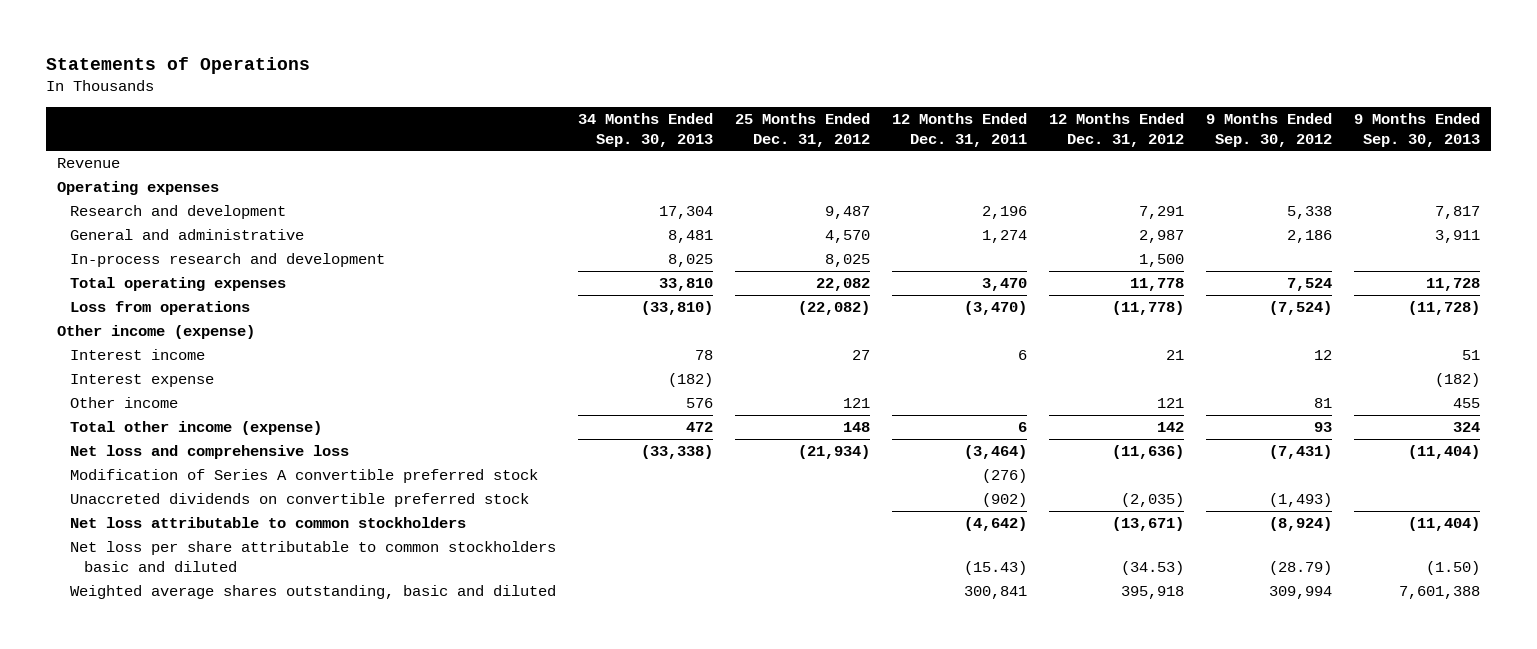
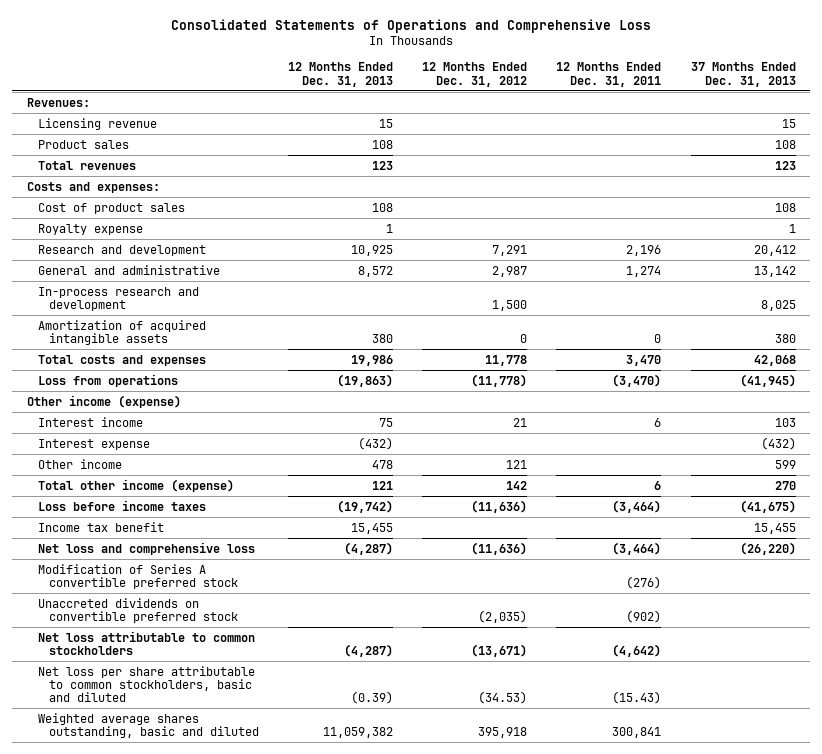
[45,56,310,74] Statements of Operations -> [171,18,652,33] Consolidated Statements of Operations and Comprehensive Loss
[578,112,714,147] 34 Months Ended Sep. 30, 2013 -> none
[735,112,871,147] 25 Months Ended Dec. 31, 2012 -> none
[1206,112,1333,147] 9 Months Ended Sep. 30, 2012 -> none
[1354,112,1481,147] 9 Months Ended Sep. 30, 2013 -> none
none -> [288,62,394,87] 12 Months Ended Dec. 31, 2013
none -> [690,62,796,87] 37 Months Ended Dec. 31, 2013
[56,181,219,196] Operating expenses -> none
none -> [26,97,90,107] Revenues:
none -> [37,117,157,130] Licensing revenue
none -> [37,139,129,149] Product sales
[56,158,120,169] Revenue -> [37,160,136,170] Total revenues
none -> [26,181,160,193] Costs and expenses:
none -> [37,202,185,214] Cost of product sales
none -> [37,223,143,235] Royalty expense
none -> [37,319,206,345] Amortization of acquired intangible assets
[70,277,287,292] Total operating expenses -> [37,354,206,366] Total costs and expenses
none -> [37,499,206,511] Loss before income taxes
none -> [37,521,164,532] Income tax benefit
[70,541,557,573] Net loss per share attributable to common stockholders basic and diluted -> [37,665,255,703] Net loss per share attributable to common stockholders, basic and diluted

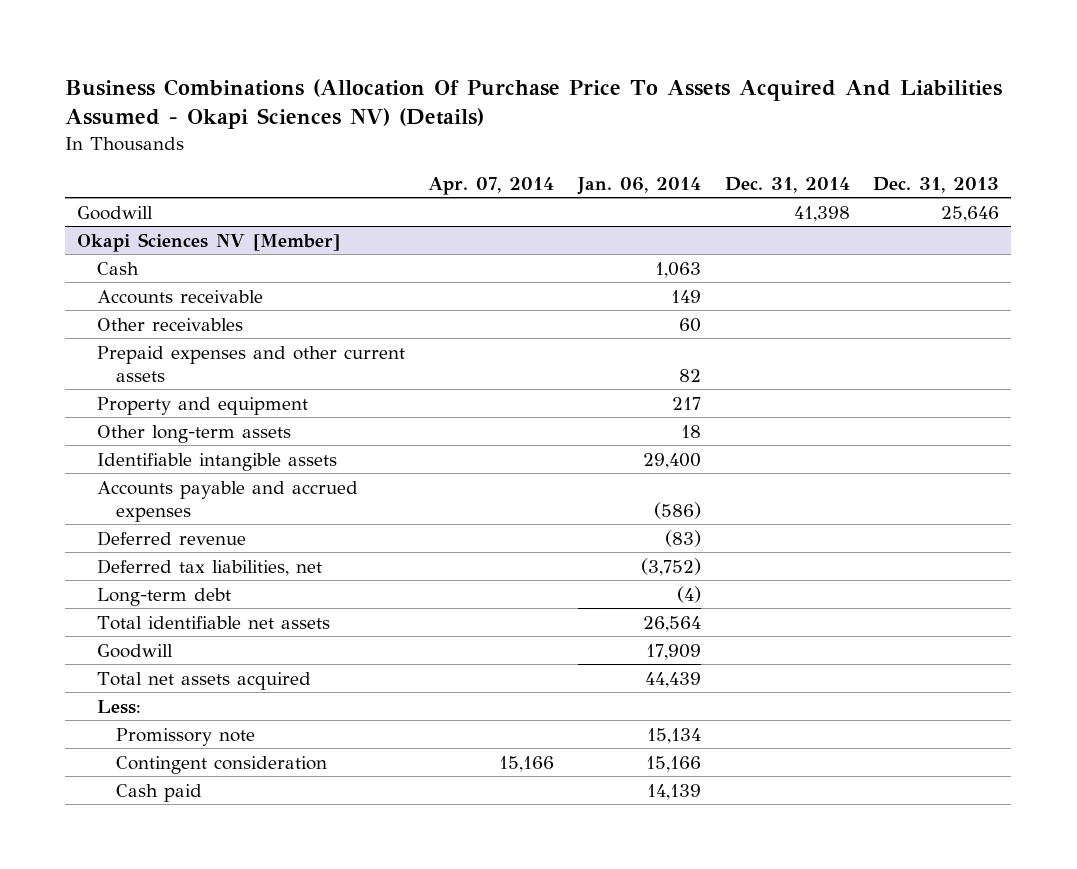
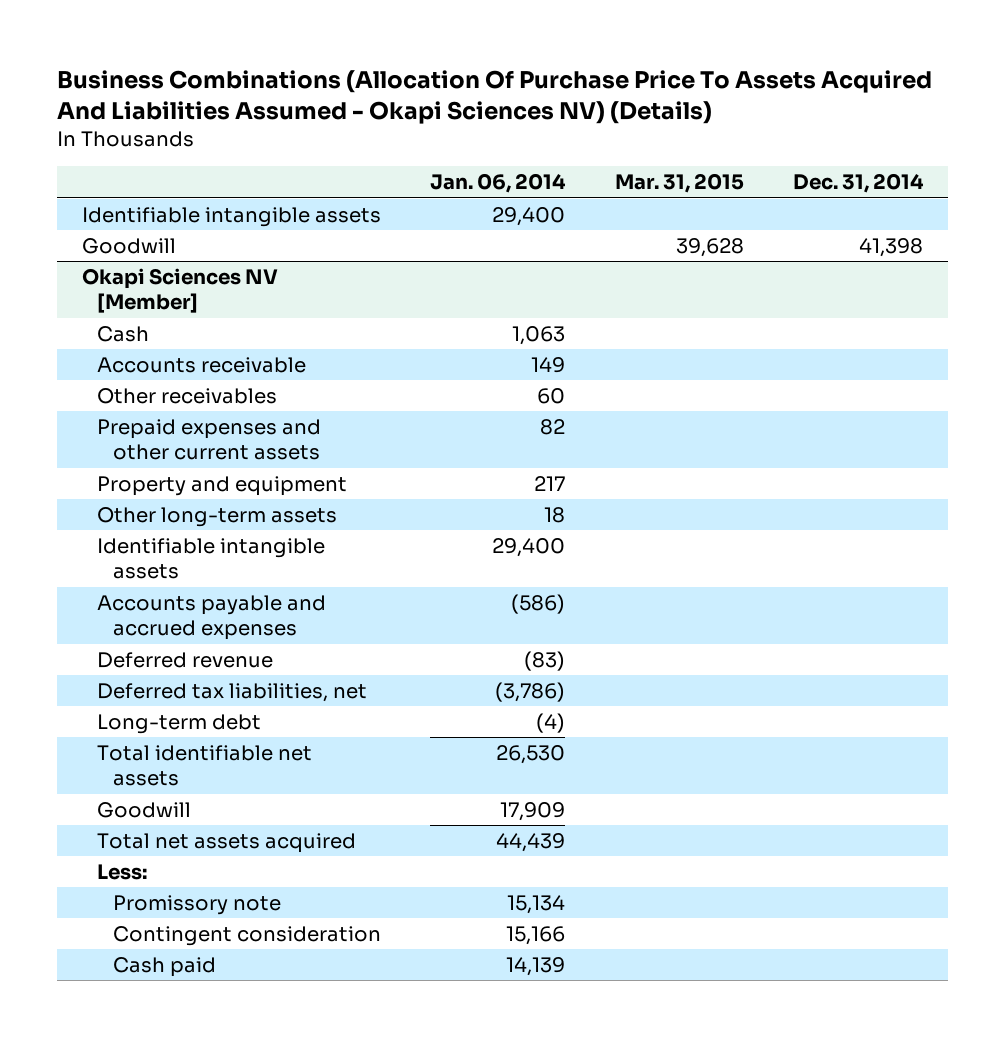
[428,176,555,195] Apr. 07, 2014 -> none
[873,176,1000,193] Dec. 31, 2013 -> none
none -> [614,173,744,194] Mar. 31, 2015
none -> [82,207,382,228] Identifiable intangible assets
[640,557,701,576] (3,752) -> [495,682,566,703] (3,786)
[642,615,701,632] 26,564 -> [496,745,566,765] 26,530

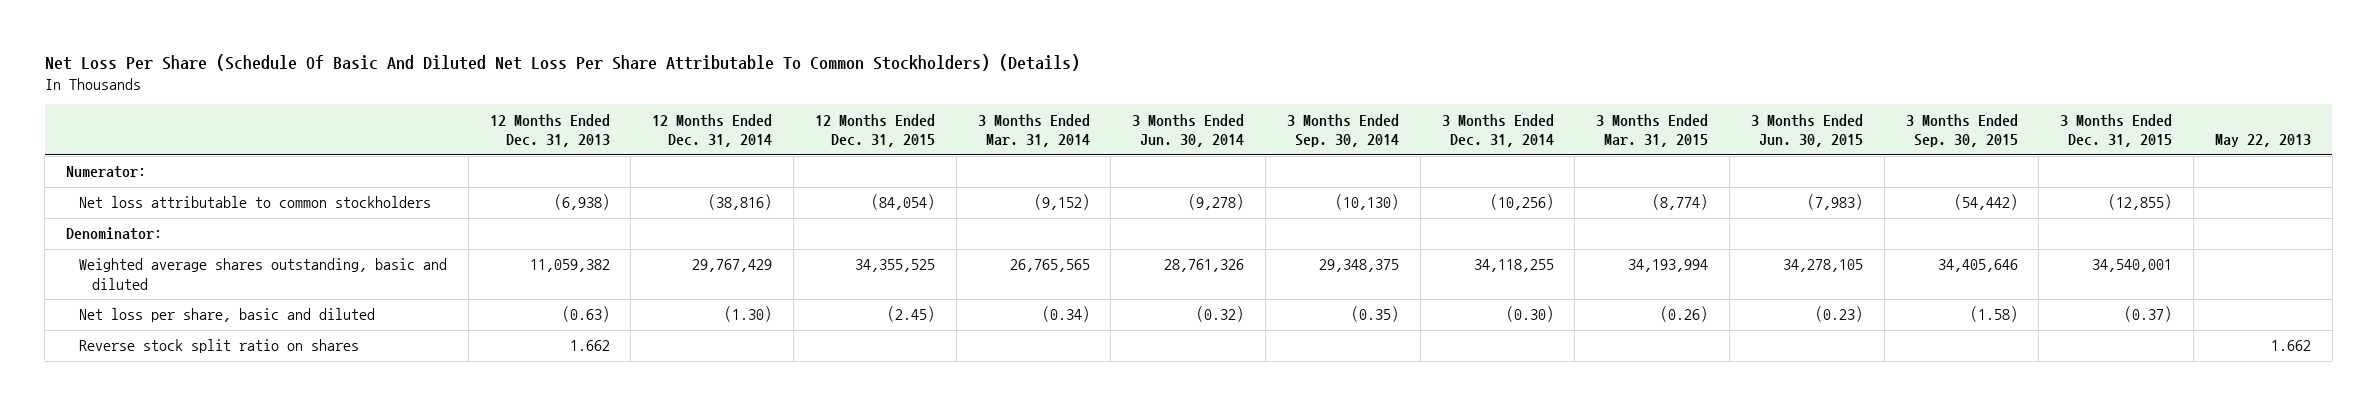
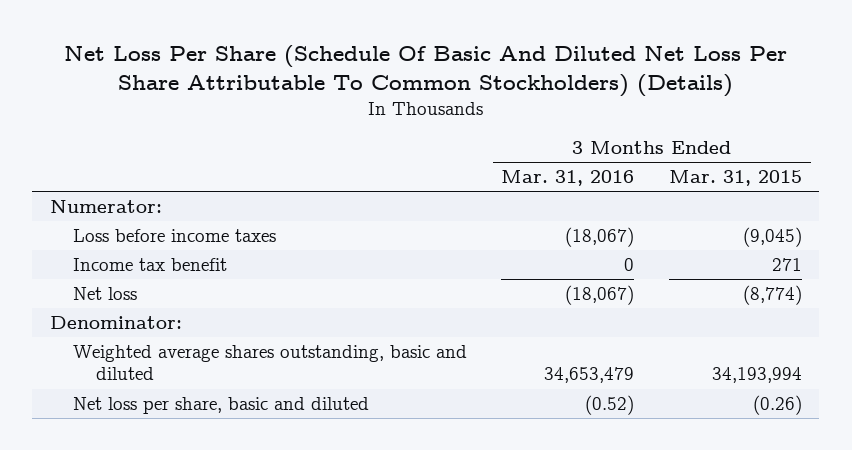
[489,113,610,147] 12 Months Ended Dec. 31, 2013 -> none
[652,113,773,147] 12 Months Ended Dec. 31, 2014 -> none
[814,113,935,147] 12 Months Ended Dec. 31, 2015 -> none
[977,113,1090,147] 3 Months Ended Mar. 31, 2014 -> none
[1132,113,1245,147] 3 Months Ended Jun. 30, 2014 -> none
[1286,113,1399,147] 3 Months Ended Sep. 30, 2014 -> none
[1441,113,1554,147] 3 Months Ended Dec. 31, 2014 -> none
[1750,113,1863,147] 3 Months Ended Jun. 30, 2015 -> none
[1905,113,2018,147] 3 Months Ended Sep. 30, 2015 -> none
[2060,113,2173,147] 3 Months Ended Dec. 31, 2015 -> none
[2214,133,2311,147] May 22, 2013 -> none
none -> [501,170,635,187] Mar. 31, 2016
none -> [72,228,276,242] Loss before income taxes
none -> [72,257,227,271] Income tax benefit
[78,196,431,209] Net loss attributable to common stockholders -> [72,286,137,300] Net loss
[78,339,359,354] Reverse stock split ratio on shares -> none

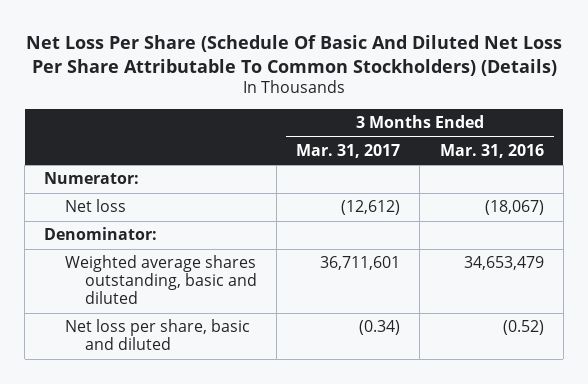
[669,170,803,187] Mar. 31, 2015 -> none
none -> [296,144,401,159] Mar. 31, 2017
[72,228,276,242] Loss before income taxes -> none
[72,257,227,271] Income tax benefit -> none

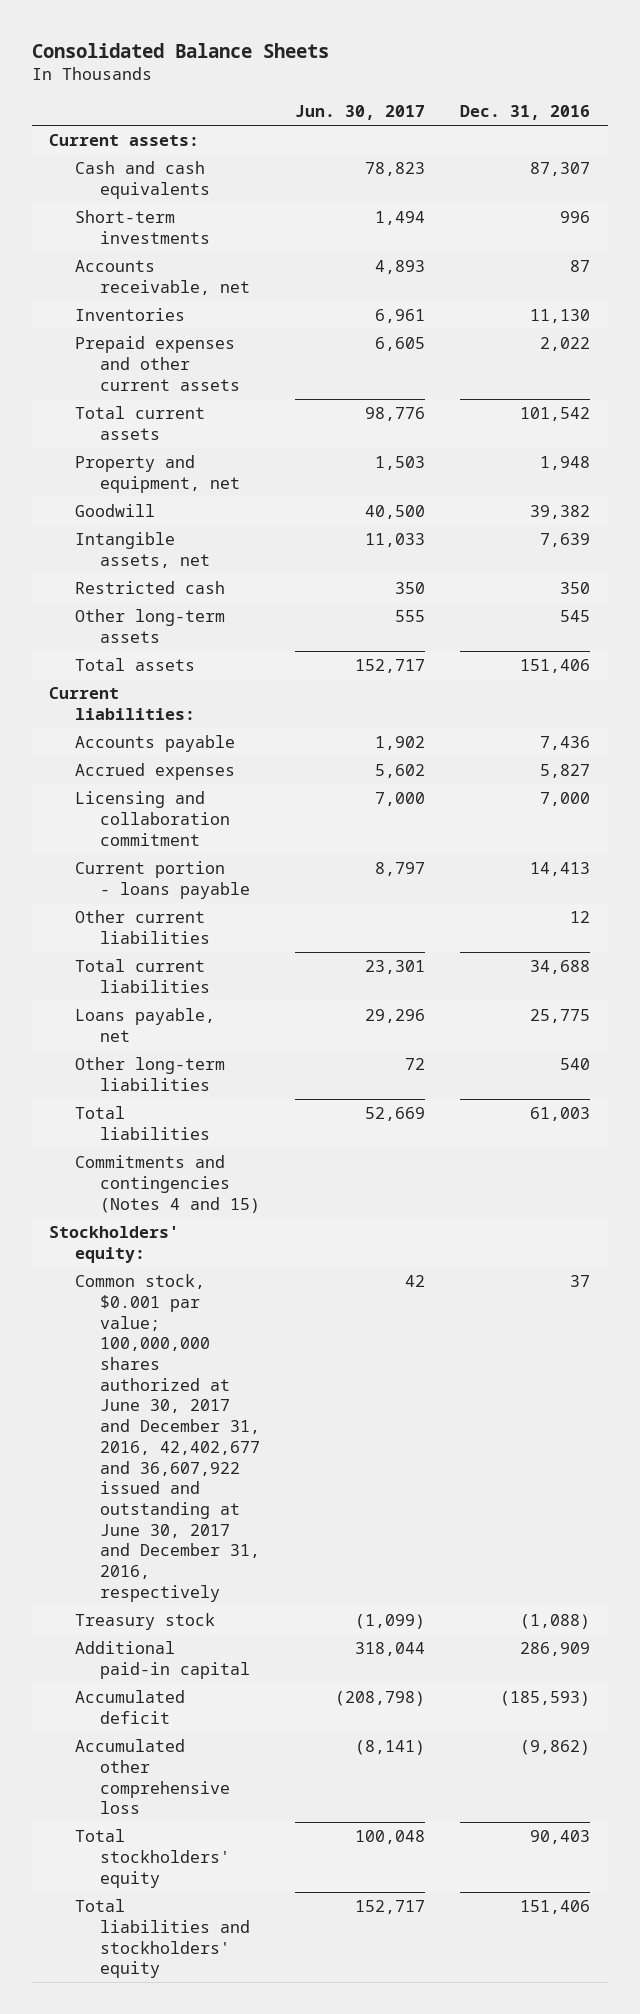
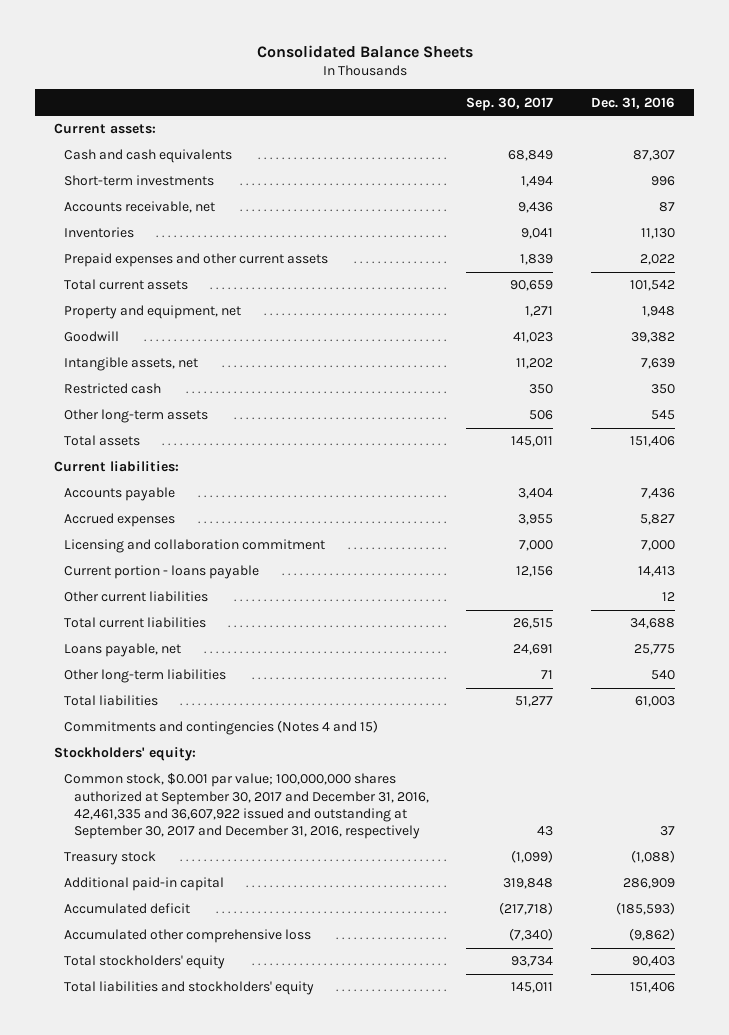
[295,104,426,120] Jun. 30, 2017 -> none
none -> [466,96,554,111] Sep. 30, 2017
[74,1274,260,1602] Common stock, $0.001 par value; 100,000,000 shares authorized at June 30, 2017 and December 31, 2016, 42,402,677 and 36,607,922 issued and outstanding at June 30, 2017 and December 31, 2016, respectively -> [63,773,429,840] Common stock, $0.001 par value; 100,000,000 shares authorized at September 30, 2017 and December 31, 2016, 42,461,335 and 36,607,922 issued and outstanding at September 30, 2017 and December 31, 2016, respectively

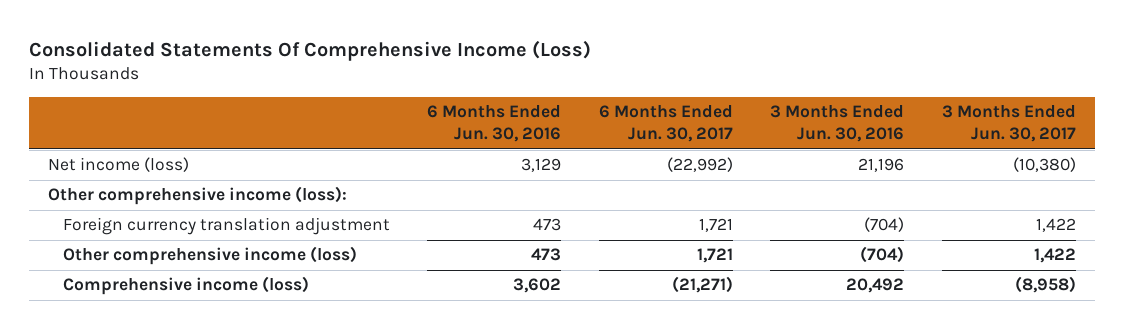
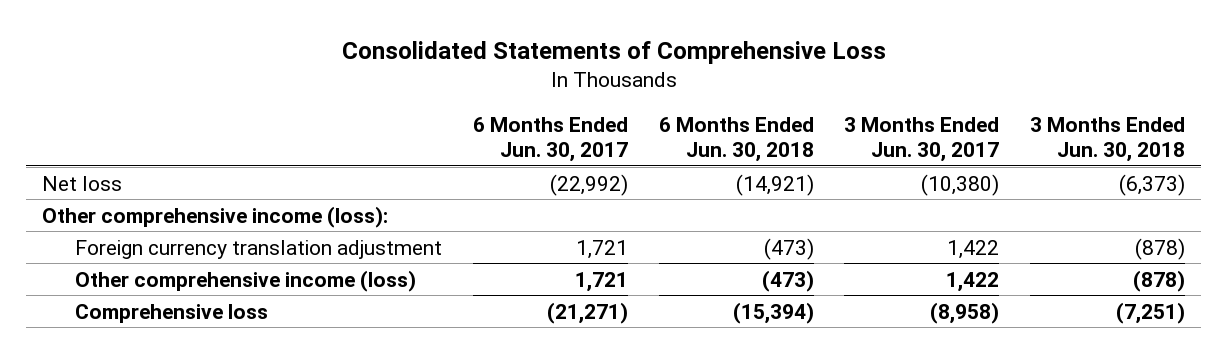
[28,39,591,61] Consolidated Statements Of Comprehensive Income (Loss) -> [341,40,886,64] Consolidated Statements of Comprehensive Loss
[427,105,562,143] 6 Months Ended Jun. 30, 2016 -> none
[770,105,905,143] 3 Months Ended Jun. 30, 2016 -> none
none -> [658,116,814,163] 6 Months Ended Jun. 30, 2018
none -> [1030,116,1186,163] 3 Months Ended Jun. 30, 2018
[47,157,189,173] Net income (loss) -> [41,175,122,191] Net loss
[62,276,309,296] Comprehensive income (loss) -> [74,303,268,323] Comprehensive loss

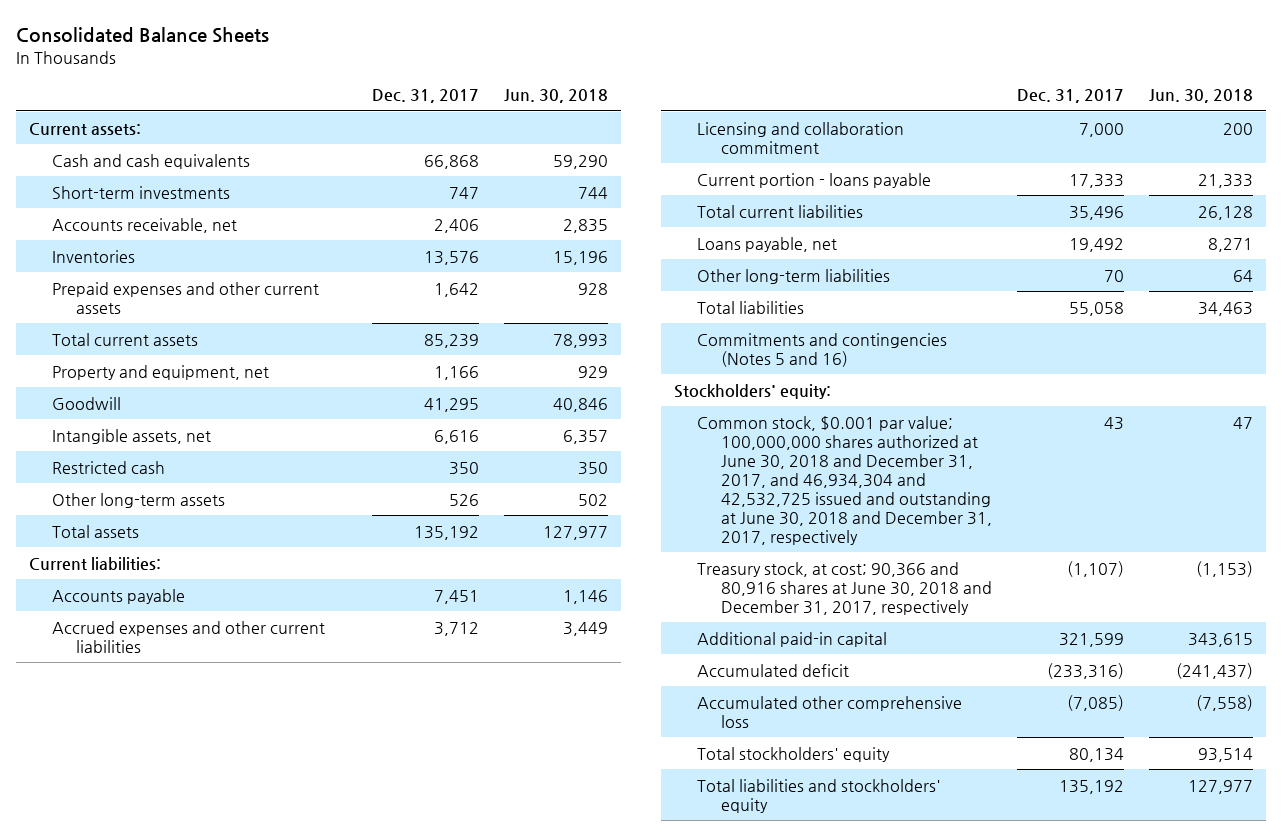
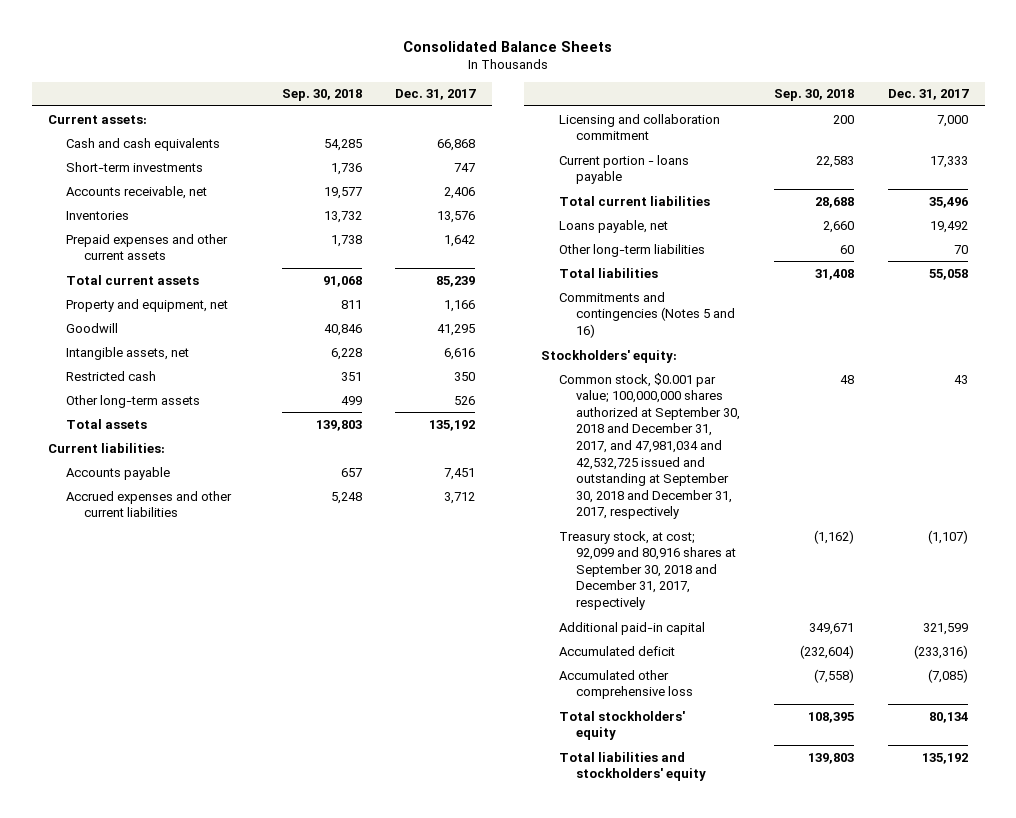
[504,89,609,104] Jun. 30, 2018 -> none
none -> [281,89,362,102] Sep. 30, 2018
[697,415,993,545] Common stock, $0.001 par value; 100,000,000 shares authorized at June 30, 2018 and December 31, 2017, and 46,934,304 and 42,532,725 issued and outstanding at June 30, 2018 and December 31, 2017, respectively -> [558,372,741,520] Common stock, $0.001 par value; 100,000,000 shares authorized at September 30, 2018 and December 31, 2017, and 47,981,034 and 42,532,725 issued and outstanding at September 30, 2018 and December 31, 2017, respectively
[697,561,993,615] Treasury stock, at cost; 90,366 and 80,916 shares at June 30, 2018 and December 31, 2017, respectively -> [558,530,737,610] Treasury stock, at cost; 92,099 and 80,916 shares at September 30, 2018 and December 31, 2017, respectively

